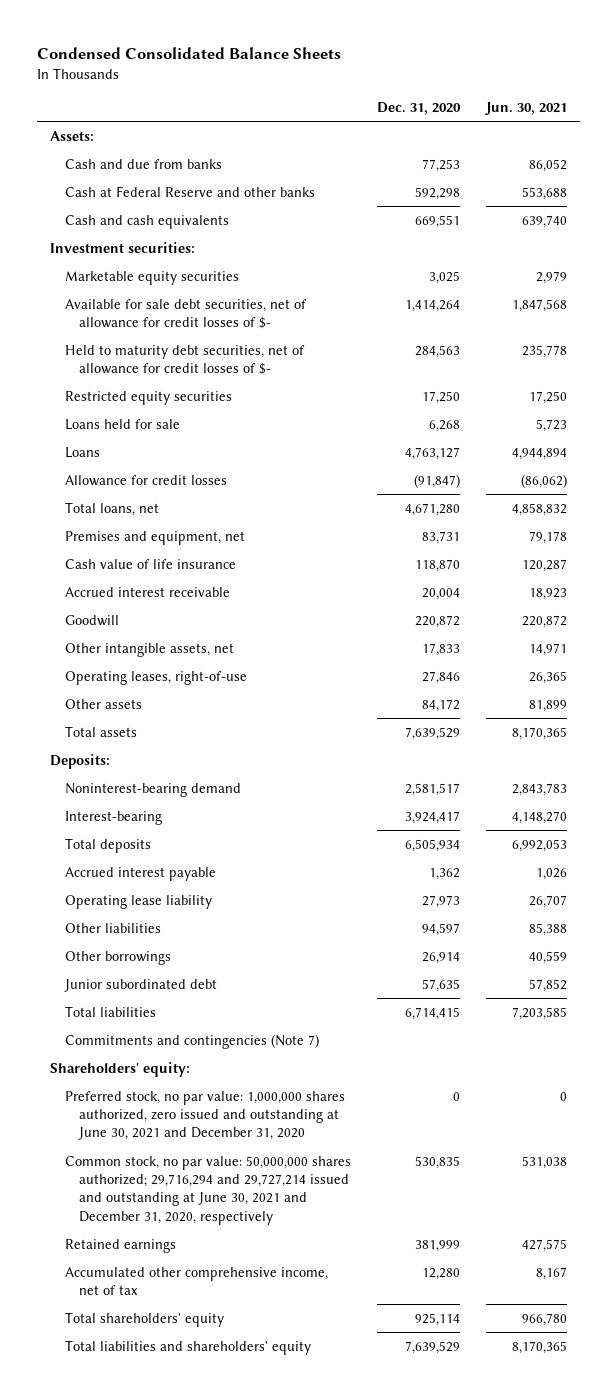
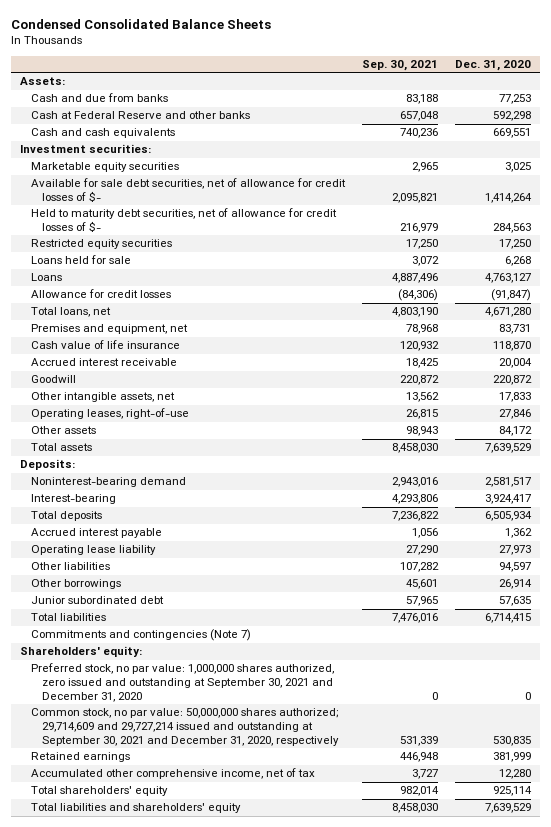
[484,101,567,115] Jun. 30, 2021 -> none
none -> [362,60,439,72] Sep. 30, 2021
[64,1090,345,1141] Preferred stock, no par value: 1,000,000 shares authorized, zero issued and outstanding at June 30, 2021 and December 31, 2020 -> [30,663,334,702] Preferred stock, no par value: 1,000,000 shares authorized, zero issued and outstanding at September 30, 2021 and December 31, 2020
[64,1155,351,1225] Common stock, no par value: 50,000,000 shares authorized; 29,716,294 and 29,727,214 issued and outstanding at June 30, 2021 and December 31, 2020, respectively -> [30,708,339,746] Common stock, no par value: 50,000,000 shares authorized; 29,714,609 and 29,727,214 issued and outstanding at September 30, 2021 and December 31, 2020, respectively

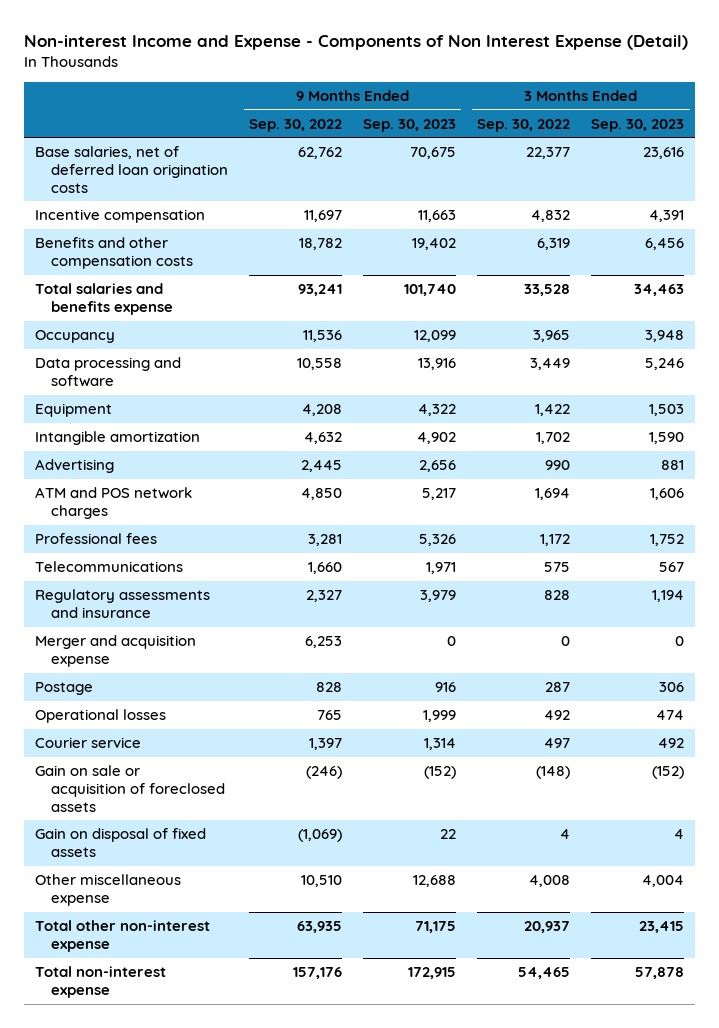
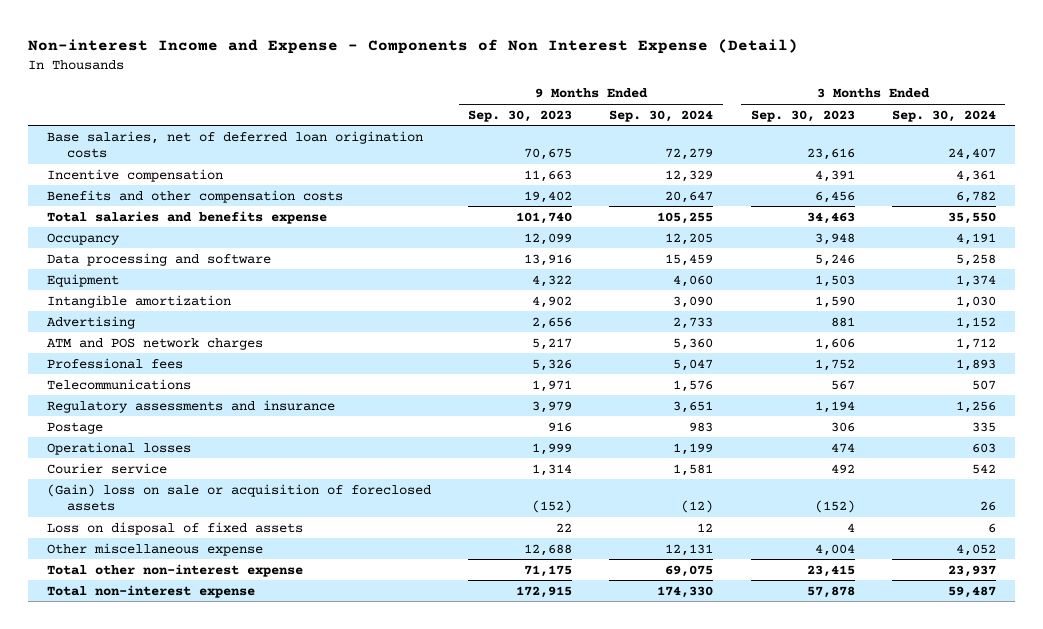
[248,118,342,132] Sep. 30, 2022 -> none
[477,118,571,132] Sep. 30, 2022 -> none
none -> [609,109,714,122] Sep. 30, 2024
none -> [891,109,996,122] Sep. 30, 2024
[34,635,196,667] Merger and acquisition expense -> none
[34,765,225,812] Gain on sale or acquisition of foreclosed assets -> [46,483,431,512] (Gain) loss on sale or acquisition of foreclosed assets
[34,828,206,857] Gain on disposal of fixed assets -> [46,521,303,535] Loss on disposal of fixed assets

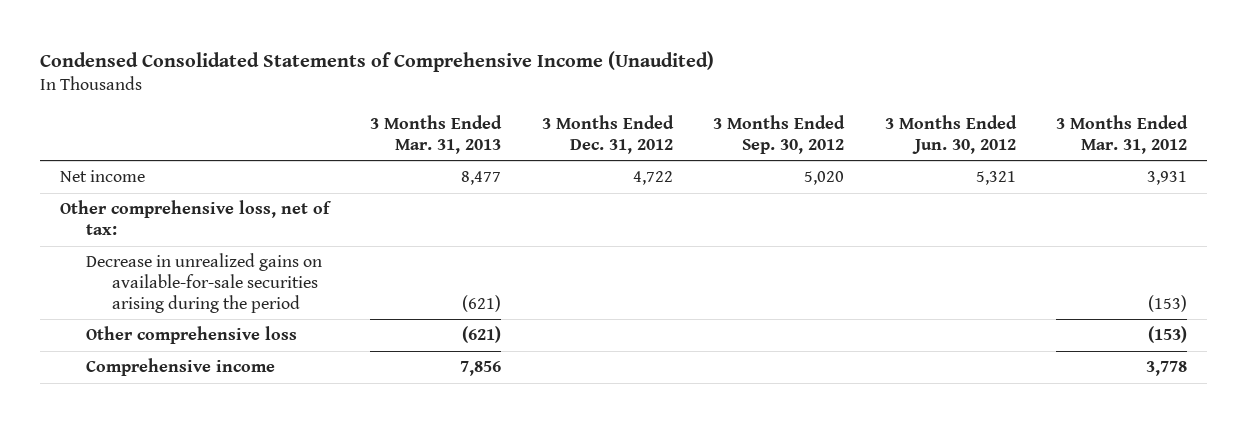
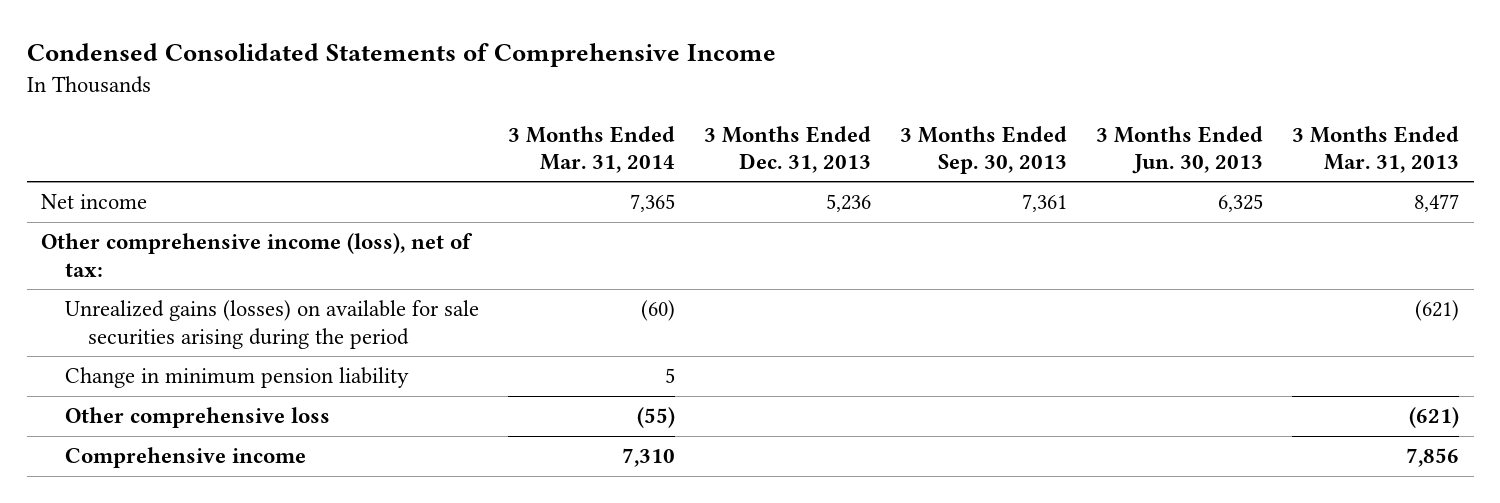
[40,50,715,72] Condensed Consolidated Statements of Comprehensive Income (Unaudited) -> [26,43,776,68] Condensed Consolidated Statements of Comprehensive Income
[541,114,674,154] 3 Months Ended Dec. 31, 2012 -> none
[713,114,846,154] 3 Months Ended Sep. 30, 2012 -> none
[884,114,1017,154] 3 Months Ended Jun. 30, 2012 -> none
[1056,114,1189,154] 3 Months Ended Mar. 31, 2012 -> none
none -> [507,125,675,173] 3 Months Ended Mar. 31, 2014
none -> [703,125,871,173] 3 Months Ended Dec. 31, 2013
none -> [899,125,1067,174] 3 Months Ended Sep. 30, 2013
none -> [1096,125,1264,174] 3 Months Ended Jun. 30, 2013
[60,200,333,236] Other comprehensive loss, net of tax: -> [41,233,474,277] Other comprehensive income (loss), net of tax:
[86,253,323,313] Decrease in unrealized gains on available-for-sale securities arising during the period -> [64,300,479,349] Unrealized gains (losses) on available for sale securities arising during the period
none -> [64,367,409,389] Change in minimum pension liability

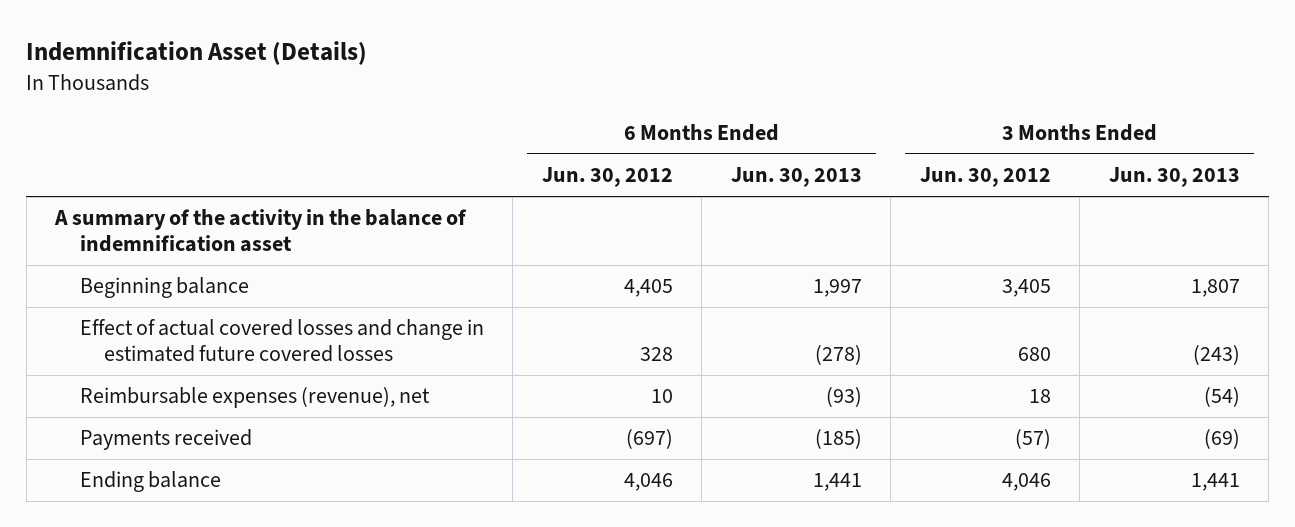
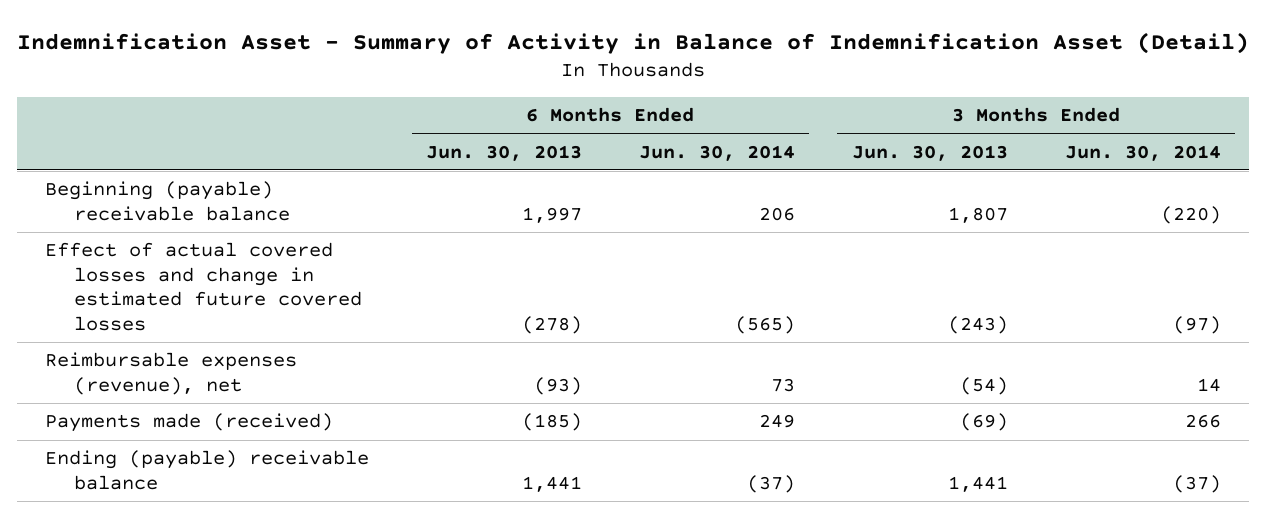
[26,41,368,66] Indemnification Asset (Details) -> [16,31,1249,54] Indemnification Asset - Summary of Activity in Balance of Indemnification Asset (Detail)
[541,167,673,188] Jun. 30, 2012 -> none
[919,167,1051,188] Jun. 30, 2012 -> none
none -> [638,144,795,161] Jun. 30, 2014
none -> [1064,144,1221,161] Jun. 30, 2014
[54,209,468,252] A summary of the activity in the balance of indemnification asset -> none
[79,277,249,299] Beginning balance -> [45,181,290,221] Beginning (payable) receivable balance
[79,429,252,451] Payments received -> [45,413,334,433] Payments made (received)
[79,471,221,493] Ending balance -> [45,450,370,490] Ending (payable) receivable balance

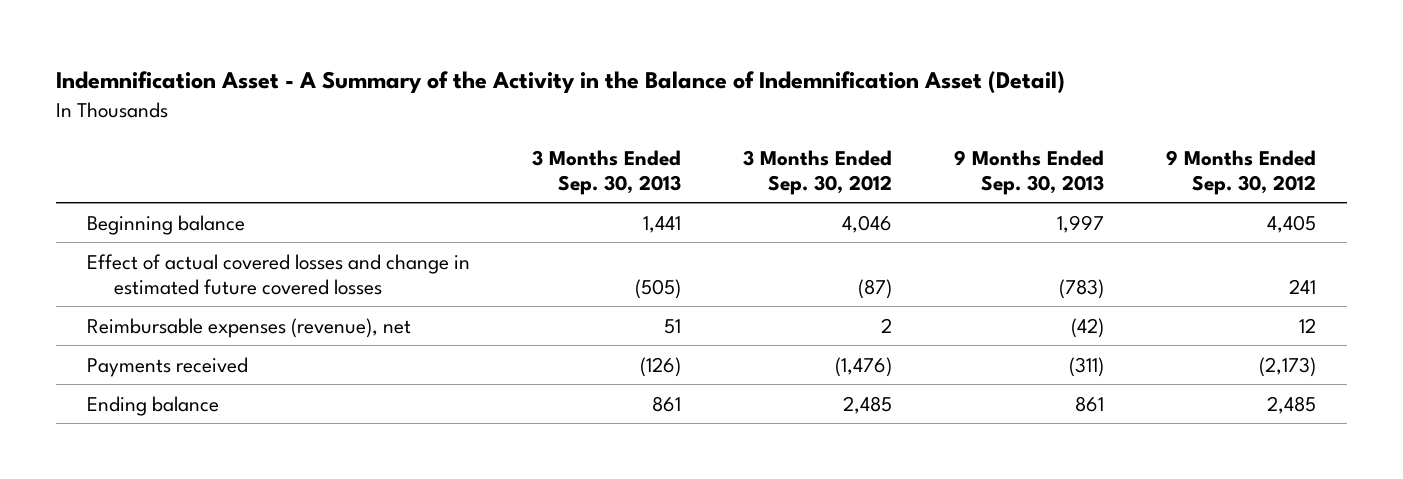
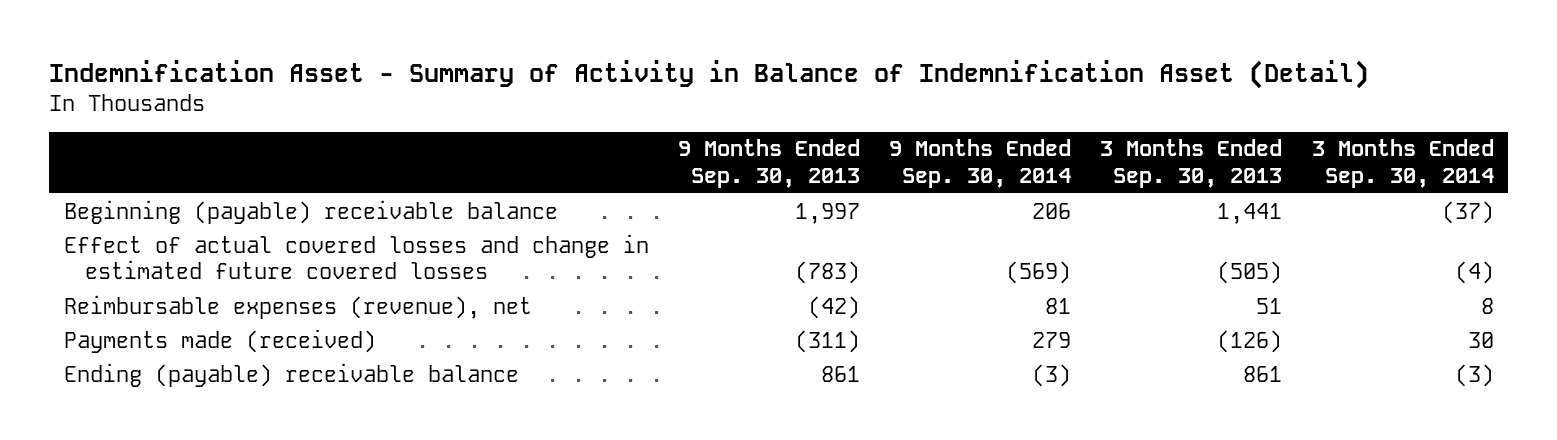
[55,71,1065,94] Indemnification Asset - A Summary of the Activity in the Balance of Indemnification Asset (Detail) -> [48,59,1369,89] Indemnification Asset - Summary of Activity in Balance of Indemnification Asset (Detail)
[742,149,892,195] 3 Months Ended Sep. 30, 2012 -> none
[1165,149,1316,195] 9 Months Ended Sep. 30, 2012 -> none
none -> [889,139,1072,189] 9 Months Ended Sep. 30, 2014
none -> [1311,139,1494,189] 3 Months Ended Sep. 30, 2014
[86,214,245,235] Beginning balance -> [63,199,558,224] Beginning (payable) receivable balance
[86,356,248,377] Payments received -> [63,328,376,353] Payments made (received)
[86,395,219,416] Ending balance -> [63,362,519,387] Ending (payable) receivable balance

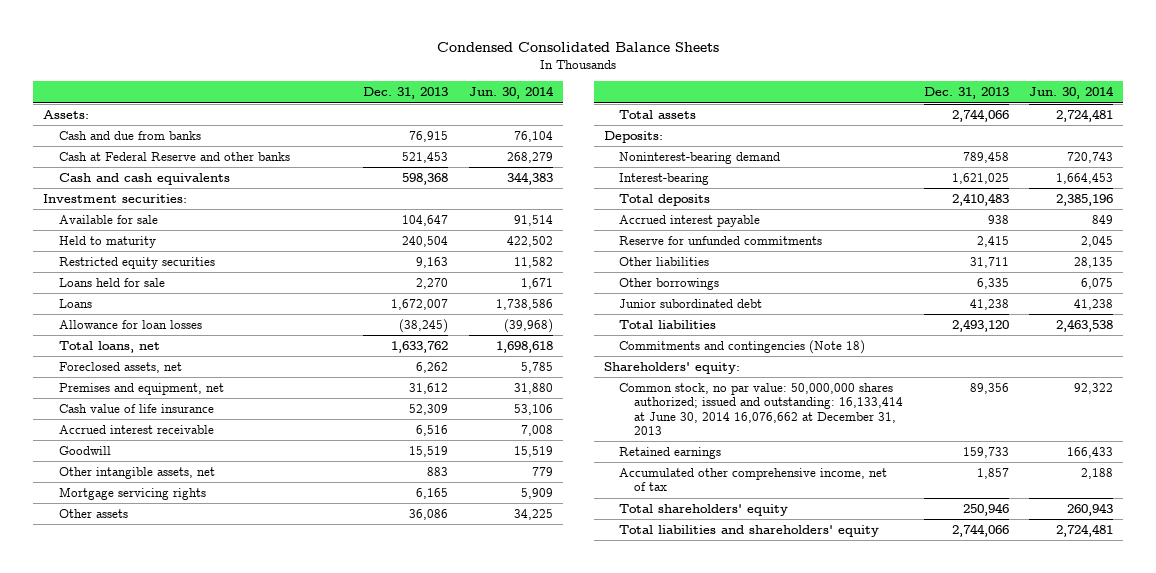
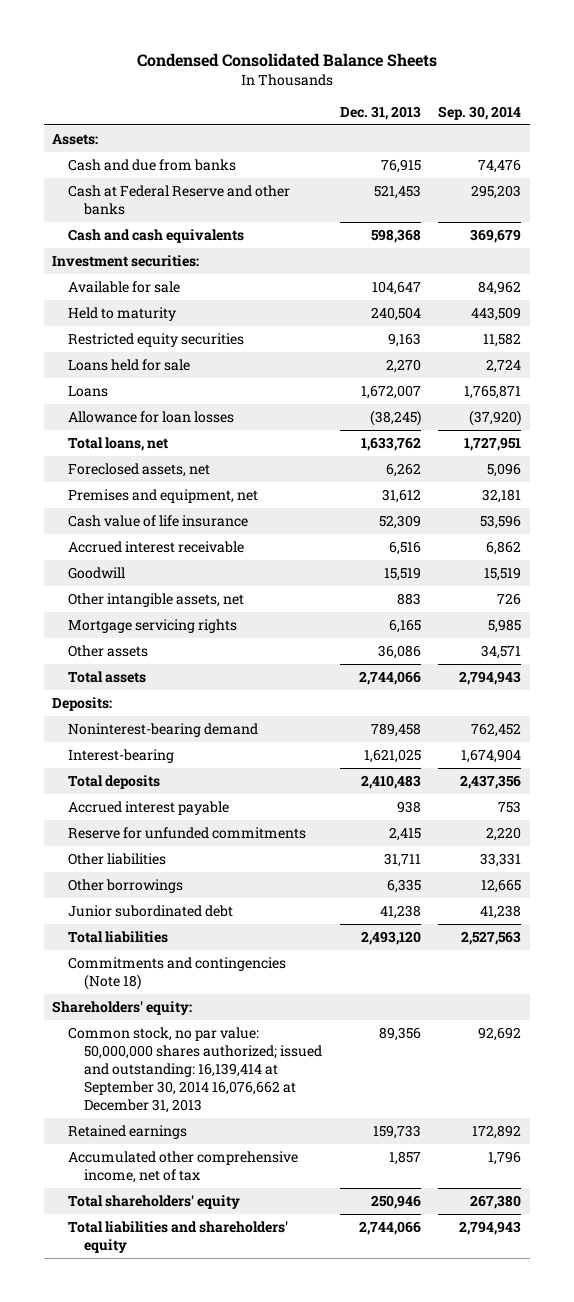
[468,86,554,100] Jun. 30, 2014 -> none
none -> [438,105,522,120] Sep. 30, 2014
[618,382,904,435] Common stock, no par value: 50,000,000 shares authorized; issued and outstanding: 16,133,414 at June 30, 2014 16,076,662 at December 31, 2013 -> [68,1027,323,1114] Common stock, no par value: 50,000,000 shares authorized; issued and outstanding: 16,139,414 at September 30, 2014 16,076,662 at December 31, 2013

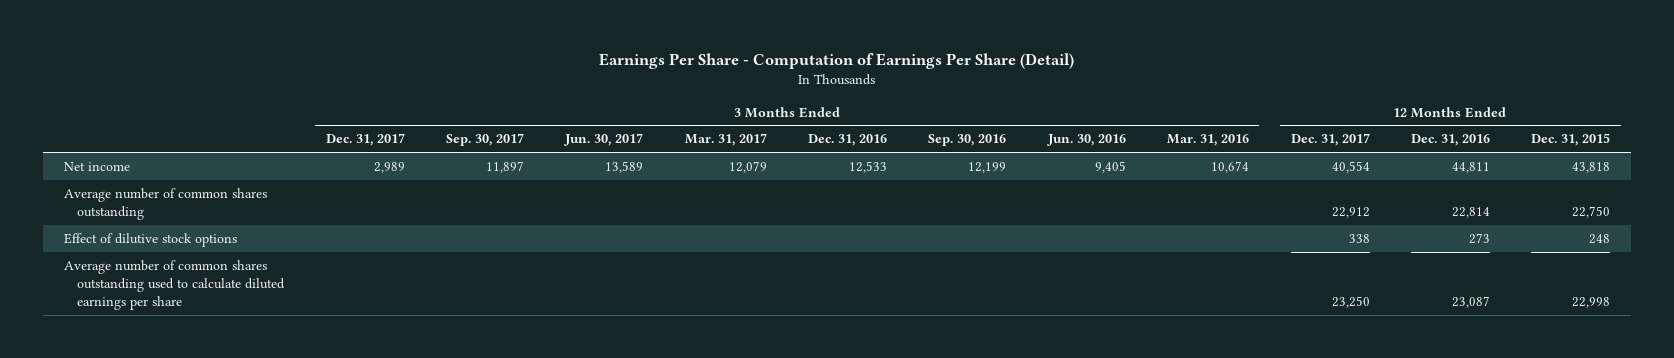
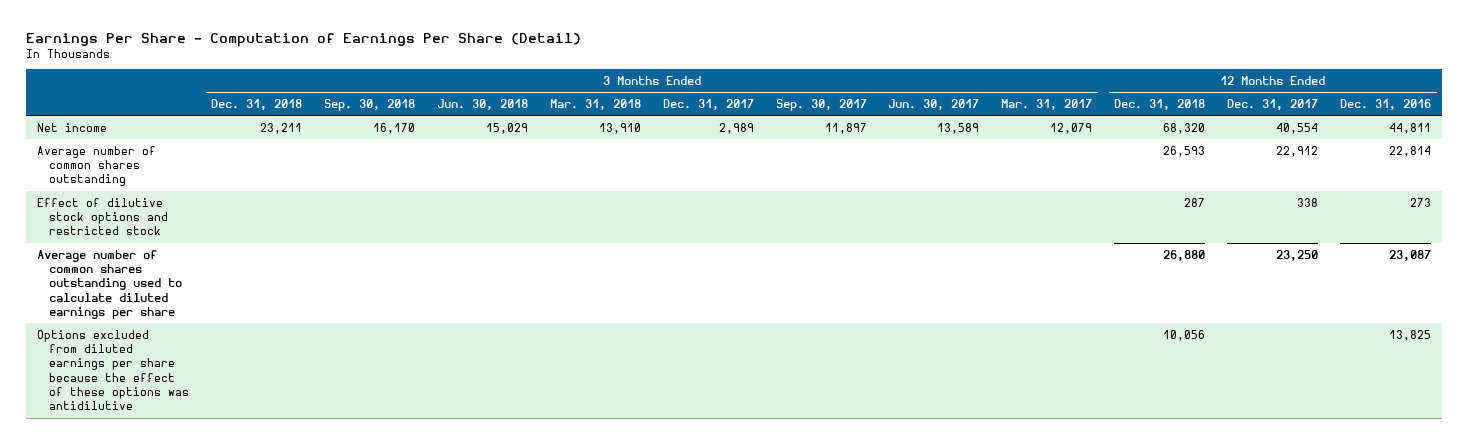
[808,134,888,147] Dec. 31, 2016 -> none
[928,134,1007,147] Sep. 30, 2016 -> none
[1046,134,1126,147] Jun. 30, 2016 -> none
[1167,134,1250,147] Mar. 31, 2016 -> none
[1531,133,1611,147] Dec. 31, 2015 -> none
none -> [211,98,303,110] Dec. 31, 2018
none -> [323,98,415,111] Sep. 30, 2018
none -> [436,98,528,110] Jun. 30, 2018
none -> [549,98,641,110] Mar. 31, 2018
none -> [1114,98,1206,110] Dec. 31, 2018
[63,233,237,248] Effect of dilutive stock options -> [36,197,169,236] Effect of dilutive stock options and restricted stock
none -> [36,329,190,411] Options excluded from diluted earnings per share because the effect of these options was antidilutive

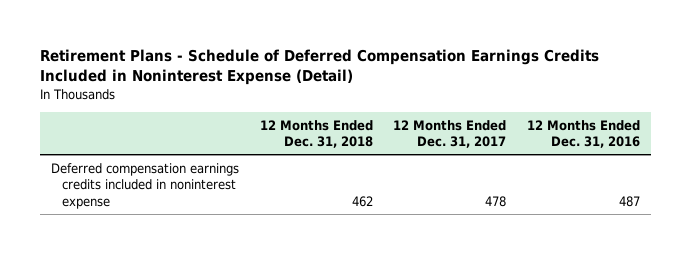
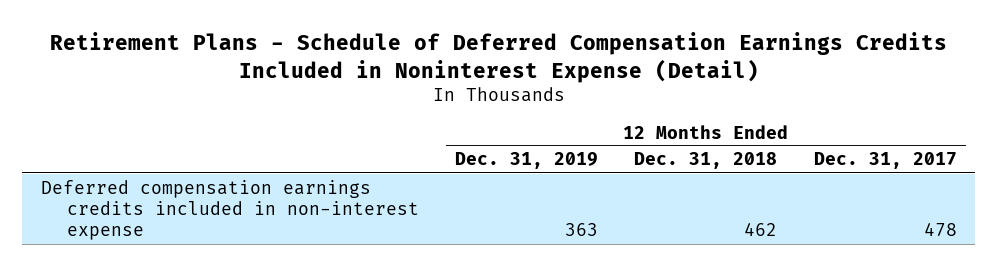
[527,119,641,149] 12 Months Ended Dec. 31, 2016 -> none
none -> [455,152,599,170] Dec. 31, 2019
[50,162,239,209] Deferred compensation earnings credits included in noninterest expense -> [40,179,419,241] Deferred compensation earnings credits included in non-interest expense

